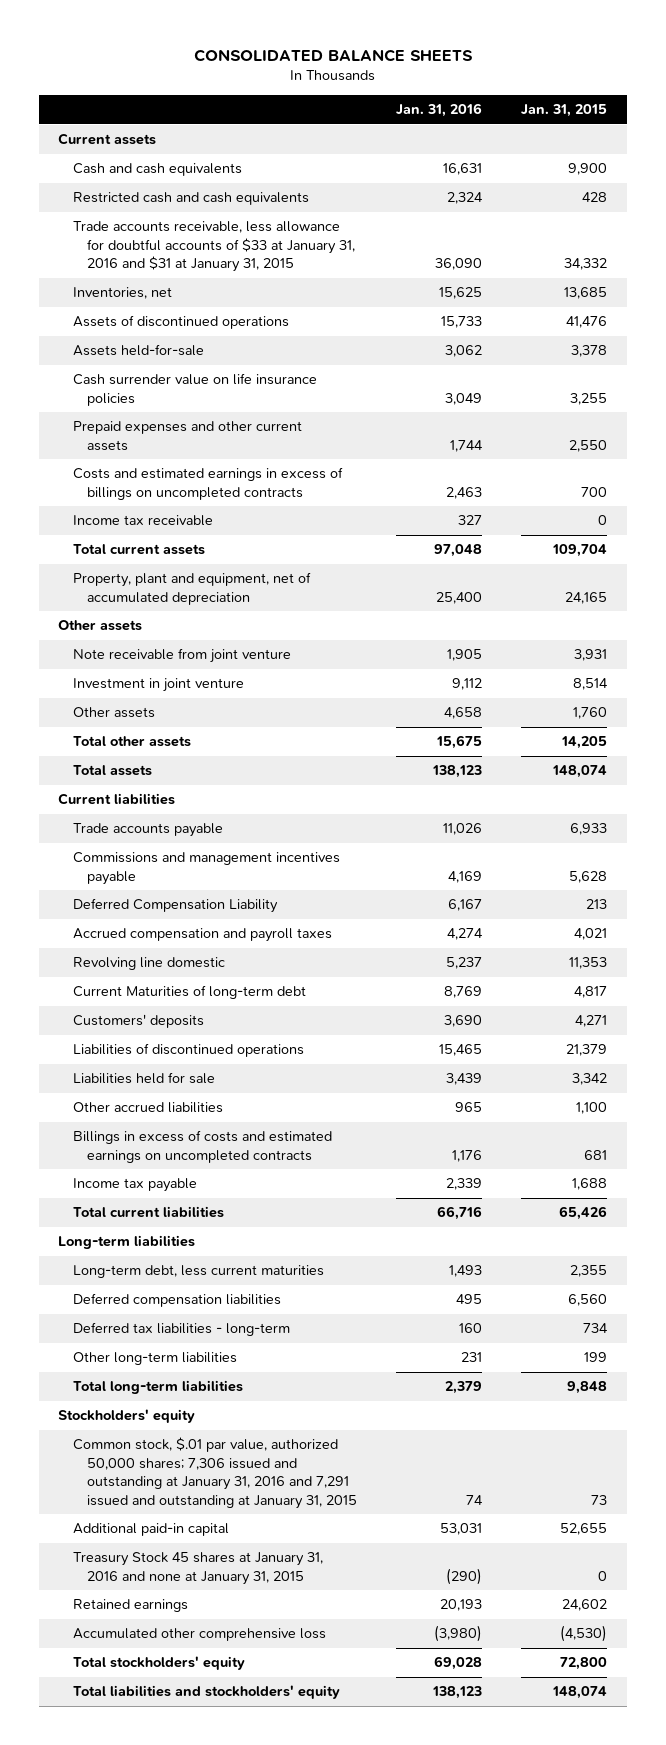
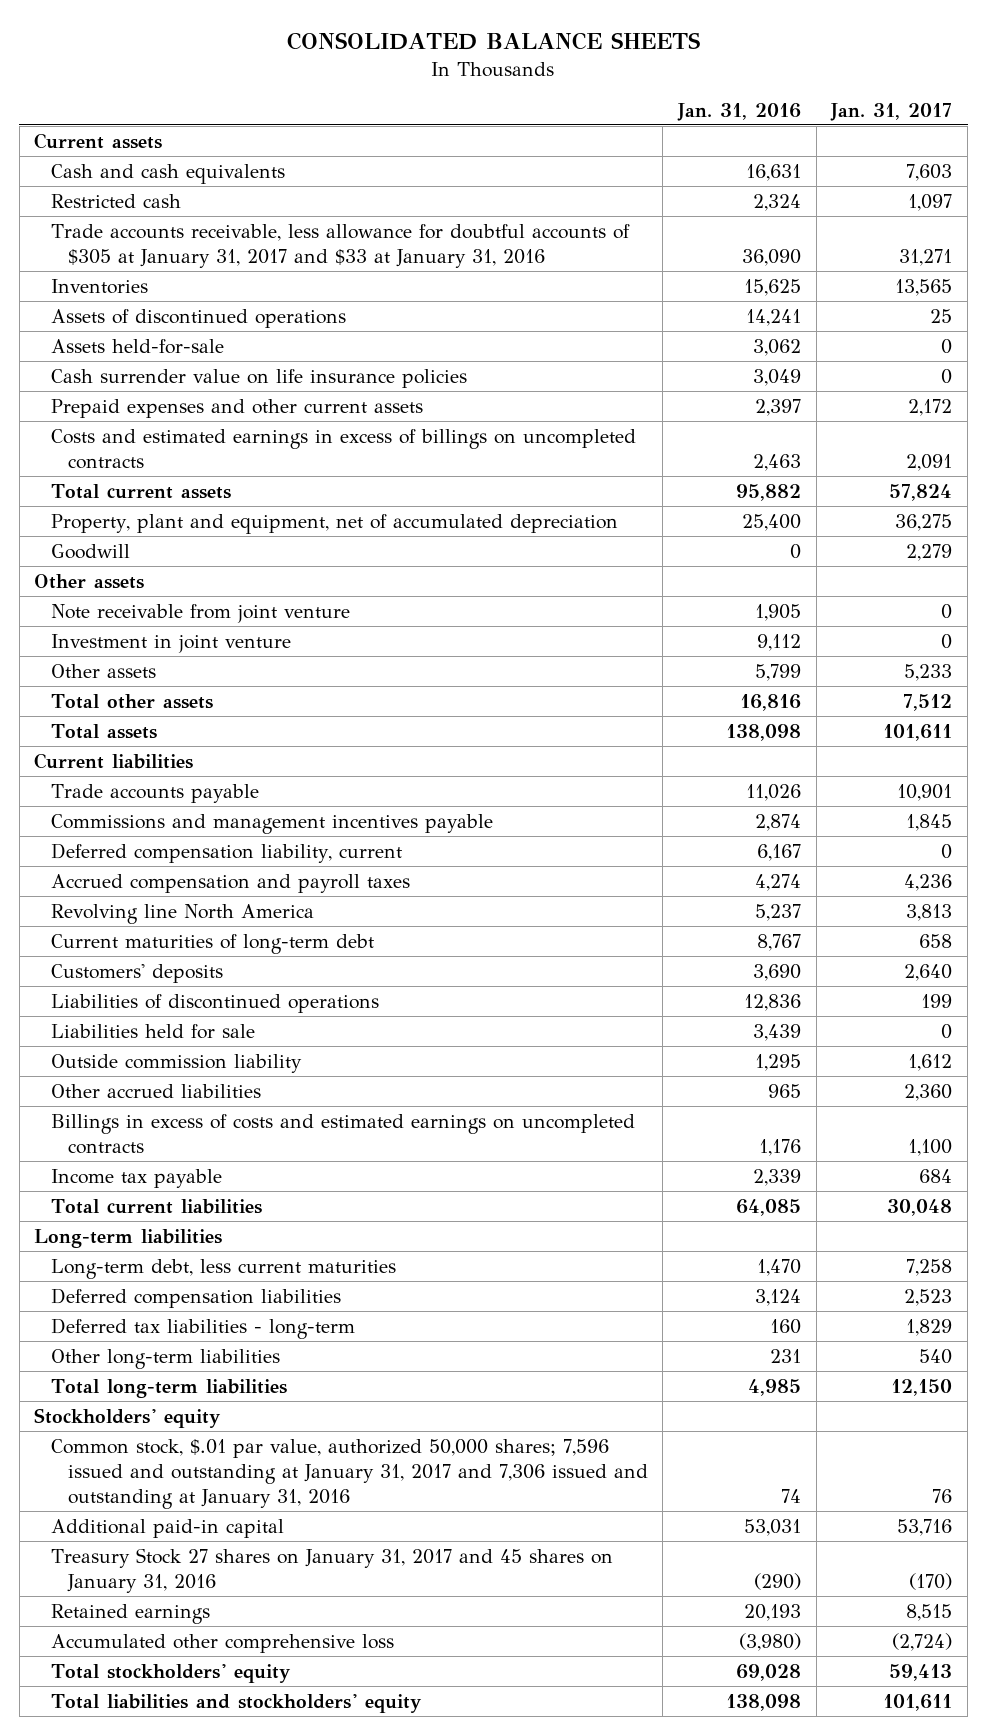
[521,104,608,118] Jan. 31, 2015 -> none
none -> [830,102,953,121] Jan. 31, 2017
[72,192,309,206] Restricted cash and cash equivalents -> [51,193,182,208] Restricted cash
[72,221,356,273] Trade accounts receivable, less allowance for doubtful accounts of $33 at January 31, 2016 and $31 at January 31, 2015 -> [51,223,631,268] Trade accounts receivable, less allowance for doubtful accounts of $305 at January 31, 2017 and $33 at January 31, 2016
[72,287,172,300] Inventories, net -> [51,278,149,294] Inventories
[441,316,483,329] 15,733 -> [746,308,802,326] 14,241
[450,439,484,452] 1,744 -> [755,398,802,416] 2,397
[72,515,213,527] Income tax receivable -> none
[434,544,483,558] 97,048 -> [736,483,802,501] 95,882
none -> [51,543,131,559] Goodwill
[444,707,483,720] 4,658 -> [755,663,802,681] 5,799
[436,735,483,750] 15,675 -> [740,693,802,711] 16,816
[432,765,483,779] 138,123 -> [726,723,802,741] 138,098
[448,870,483,883] 4,169 -> [755,813,802,831] 2,874
[72,898,278,914] Deferred Compensation Liability -> [51,842,403,863] Deferred compensation liability, current
[72,957,225,971] Revolving line domestic -> [51,903,315,924] Revolving line North America
[72,985,306,1000] Current Maturities of long-term debt -> [51,933,375,954] Current maturities of long-term debt
[444,986,483,999] 8,769 -> [757,933,802,951] 8,767
[439,1044,483,1057] 15,465 -> [744,993,802,1011] 12,836
none -> [51,1053,303,1073] Outside commission liability
[437,1206,483,1221] 66,716 -> [736,1198,802,1216] 64,085
[449,1265,483,1278] 1,493 -> [757,1258,802,1276] 1,470
[456,1294,483,1305] 495 -> [755,1288,802,1306] 3,124
[445,1381,483,1395] 2,379 -> [748,1378,802,1396] 4,985
[72,1437,358,1509] Common stock, $.01 par value, authorized 50,000 shares; 7,306 issued and outstanding at January 31, 2016 and 7,291 issued and outstanding at January 31, 2015 -> [51,1438,648,1509] Common stock, $.01 par value, authorized 50,000 shares; 7,596 issued and outstanding at January 31, 2017 and 7,306 issued and outstanding at January 31, 2016
[72,1552,323,1585] Treasury Stock 45 shares at January 31, 2016 and none at January 31, 2015 -> [51,1547,614,1593] Treasury Stock 27 shares on January 31, 2017 and 45 shares on January 31, 2016
[432,1686,483,1700] 138,123 -> [726,1693,802,1711] 138,098

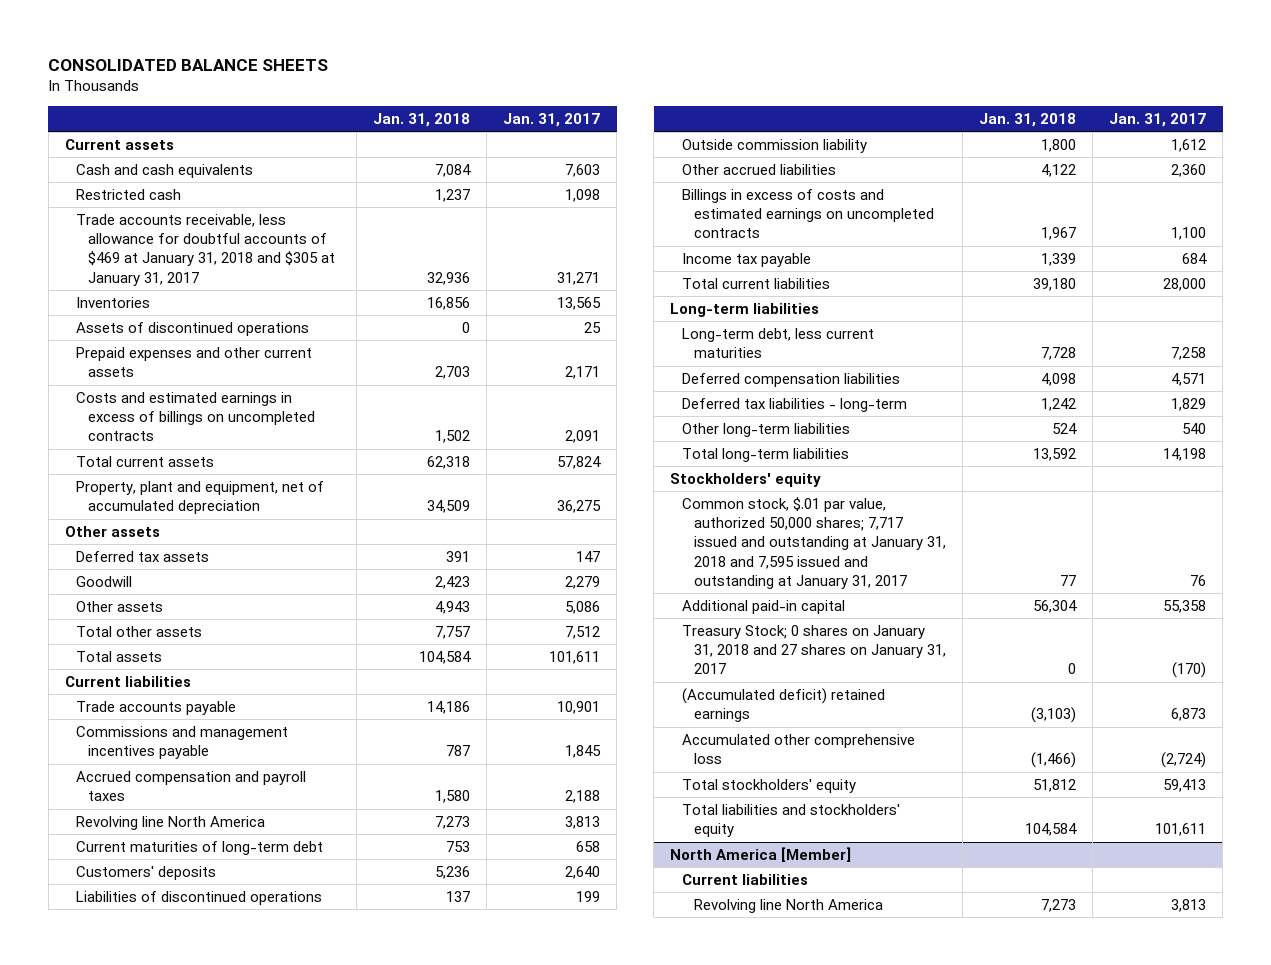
[677,102,802,121] Jan. 31, 2016 -> none
none -> [373,112,471,127] Jan. 31, 2018
[908,193,953,211] 1,097 -> [565,188,601,202] 1,098
[51,223,631,268] Trade accounts receivable, less allowance for doubtful accounts of $305 at January 31, 2017 and $33 at January 31, 2016 -> [76,213,336,286] Trade accounts receivable, less allowance for doubtful accounts of $469 at January 31, 2018 and $305 at January 31, 2017
[51,338,225,354] Assets held-for-sale -> none
[51,368,468,388] Cash surrender value on life insurance policies -> none
[908,398,953,416] 2,172 -> [565,366,601,380] 2,171
[51,603,351,623] Note receivable from joint venture -> none
[51,633,292,653] Investment in joint venture -> none
none -> [76,550,210,562] Deferred tax assets
[51,543,131,559] Goodwill -> [76,575,133,587] Goodwill
[904,663,953,681] 5,233 -> [565,600,601,614] 5,086
[51,842,403,863] Deferred compensation liability, current -> none
[904,873,953,891] 4,236 -> [565,790,601,804] 2,188
[51,1023,256,1039] Liabilities held for sale -> none
[887,1198,953,1216] 30,048 -> [1163,277,1207,291] 28,000
[904,1288,953,1306] 2,523 -> [1171,372,1207,386] 4,571
[891,1378,953,1396] 12,150 -> [1163,447,1207,461] 14,198
[51,1438,648,1509] Common stock, $.01 par value, authorized 50,000 shares; 7,596 issued and outstanding at January 31, 2017 and 7,306 issued and outstanding at January 31, 2016 -> [682,496,946,590] Common stock, $.01 par value, authorized 50,000 shares; 7,717 issued and outstanding at January 31, 2018 and 7,595 issued and outstanding at January 31, 2017
[897,1518,953,1536] 53,716 -> [1163,599,1207,613] 55,358
[51,1547,614,1593] Treasury Stock 27 shares on January 31, 2017 and 45 shares on January 31, 2016 -> [682,624,946,675] Treasury Stock; 0 shares on January 31, 2018 and 27 shares on January 31, 2017
[51,1603,211,1624] Retained earnings -> [682,687,886,723] (Accumulated deficit) retained earnings
[906,1603,953,1621] 8,515 -> [1171,708,1207,722] 6,873
none -> [670,846,852,862] North America [Member]
none -> [682,873,809,885] Current liabilities
none -> [693,898,883,913] Revolving line North America

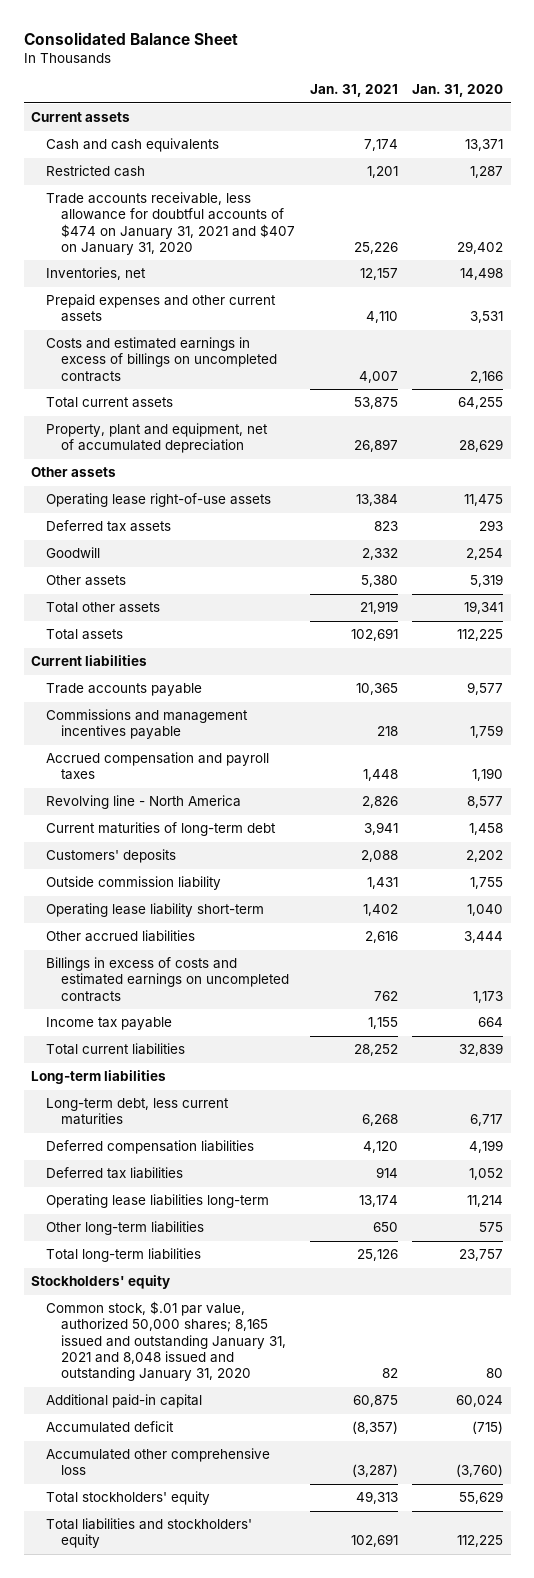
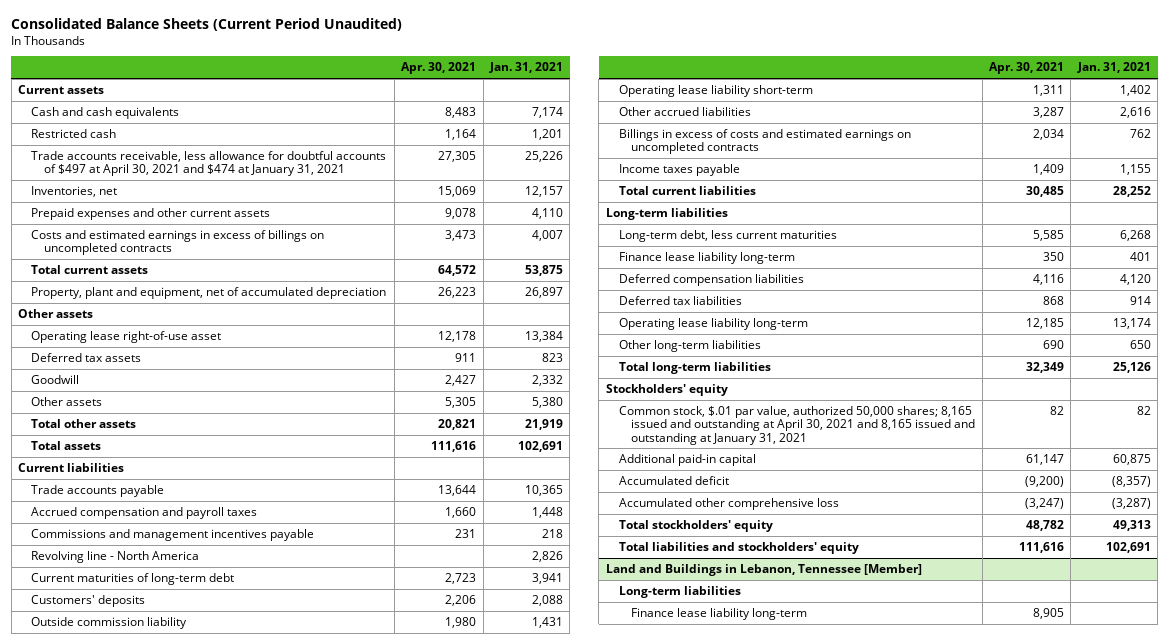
[23,31,238,45] Consolidated Balance Sheet -> [11,18,403,32] Consolidated Balance Sheets (Current Period Unaudited)
[412,84,504,98] Jan. 31, 2020 -> none
none -> [401,62,477,75] Apr. 30, 2021
[45,192,295,255] Trade accounts receivable, less allowance for doubtful accounts of $474 on January 31, 2021 and $407 on January 31, 2020 -> [30,150,386,177] Trade accounts receivable, less allowance for doubtful accounts of $497 at April 30, 2021 and $474 at January 31, 2021
[45,493,271,508] Operating lease right-of-use assets -> [30,330,221,343] Operating lease right-of-use asset
[45,709,248,740] Commissions and management incentives payable -> [30,528,314,541] Commissions and management incentives payable
[45,1017,172,1031] Income tax payable -> [618,163,740,176] Income taxes payable
none -> [618,251,795,264] Finance lease liability long-term
[45,1194,269,1209] Operating lease liabilities long-term -> [618,317,808,330] Operating lease liability long-term
[45,1301,286,1381] Common stock, $.01 par value, authorized 50,000 shares; 8,165 issued and outstanding January 31, 2021 and 8,048 issued and outstanding January 31, 2020 -> [618,405,976,445] Common stock, $.01 par value, authorized 50,000 shares; 8,165 issued and outstanding at April 30, 2021 and 8,165 issued and outstanding at January 31, 2021
none -> [605,563,922,576] Land and Buildings in Lebanon, Tennessee [Member]
none -> [618,585,741,598] Long-term liabilities
none -> [631,607,808,620] Finance lease liability long-term

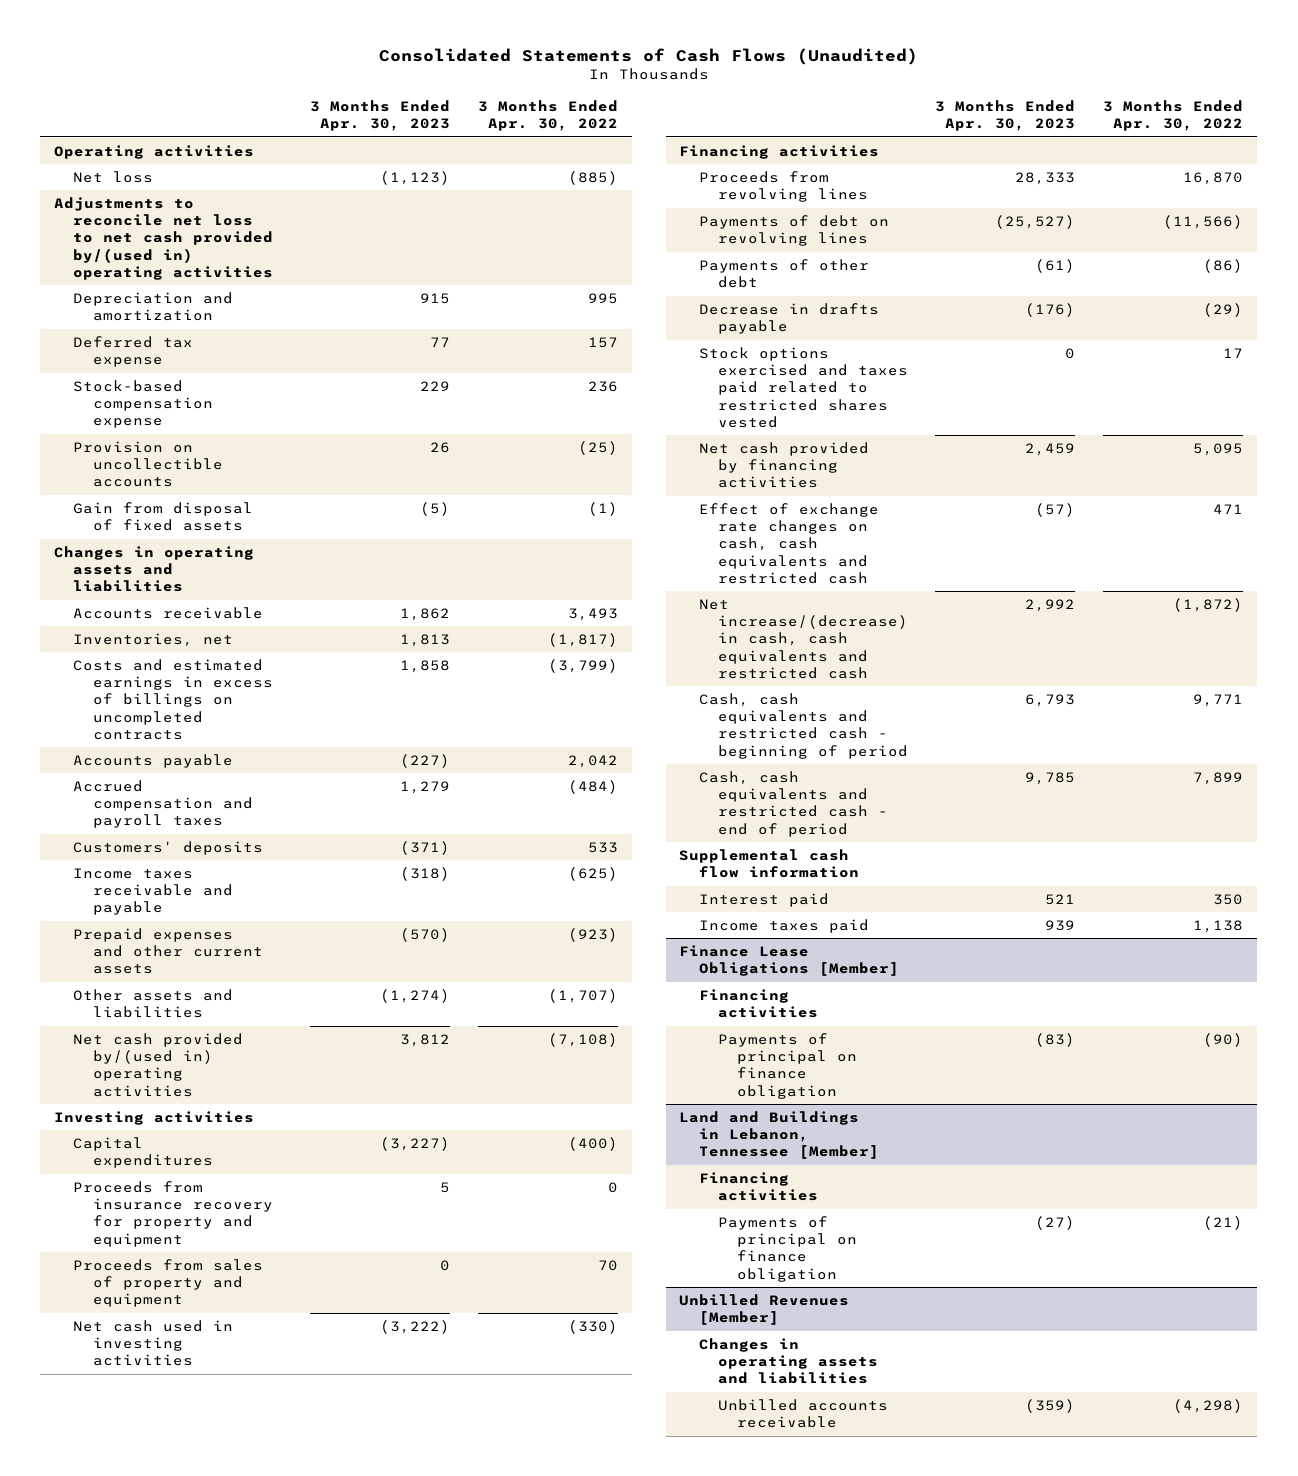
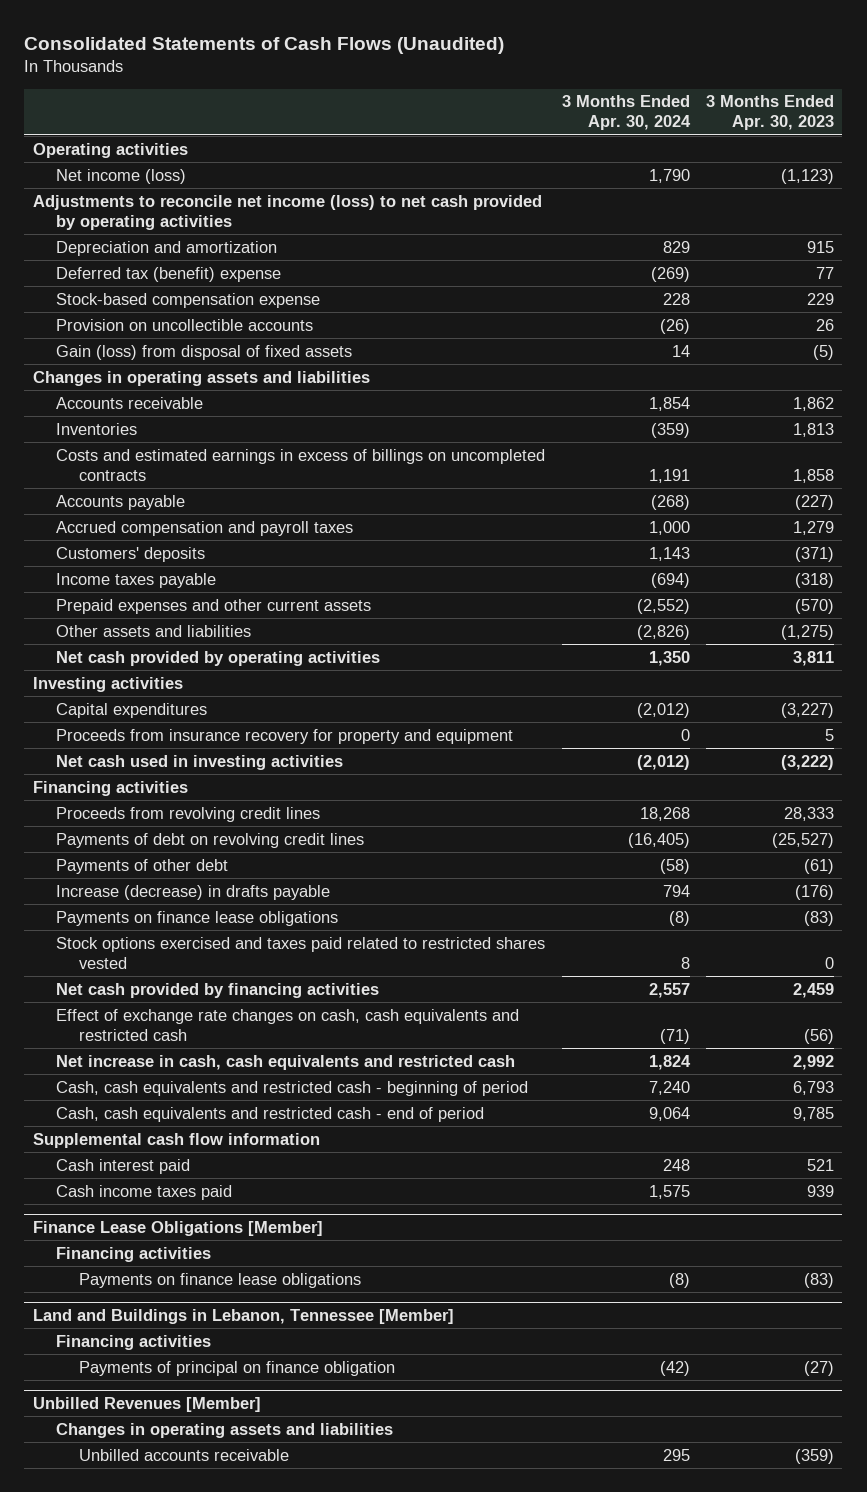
[478,99,619,131] 3 Months Ended Apr. 30, 2022 -> none
none -> [561,95,691,131] 3 Months Ended Apr. 30, 2024
[73,170,154,183] Net loss -> [55,168,186,184] Net income (loss)
[54,196,274,280] Adjustments to reconcile net loss to net cash provided by/(used in) operating activities -> [32,194,542,230] Adjustments to reconcile net income (loss) to net cash provided by operating activities
[73,335,194,368] Deferred tax expense -> [55,266,281,282] Deferred tax (benefit) expense
[73,501,254,532] Gain from disposal of fixed assets -> [55,344,352,360] Gain (loss) from disposal of fixed assets
[73,632,234,647] Inventories, net -> [55,422,137,435] Inventories
[73,867,233,916] Income taxes receivable and payable -> [55,572,216,588] Income taxes payable
[380,988,451,1003] (1,274) -> [781,624,835,640] (1,275)
[73,1032,244,1097] Net cash provided by/(used in) operating activities -> [55,650,380,666] Net cash provided by operating activities
[400,1033,451,1047] 3,812 -> [793,650,835,666] 3,811
[73,1258,264,1308] Proceeds from sales of property and equipment -> none
[698,170,868,203] Proceeds from revolving lines -> [55,806,320,822] Proceeds from revolving credit lines
[698,214,889,247] Payments of debt on revolving lines -> [55,832,364,848] Payments of debt on revolving credit lines
[698,302,879,335] Decrease in drafts payable -> [55,884,330,900] Increase (decrease) in drafts payable
none -> [55,910,338,926] Payments on finance lease obligations
[1035,502,1076,517] (57) -> [804,1028,835,1044] (56)
[698,598,908,679] Net increase/(decrease) in cash, cash equivalents and restricted cash -> [55,1054,515,1070] Net increase in cash, cash equivalents and restricted cash
[698,892,829,907] Interest paid -> [55,1158,190,1174] Cash interest paid
[698,918,869,933] Income taxes paid -> [55,1184,232,1200] Cash income taxes paid
[717,1032,857,1099] Payments of principal on finance obligation -> [79,1272,362,1288] Payments on finance lease obligations

